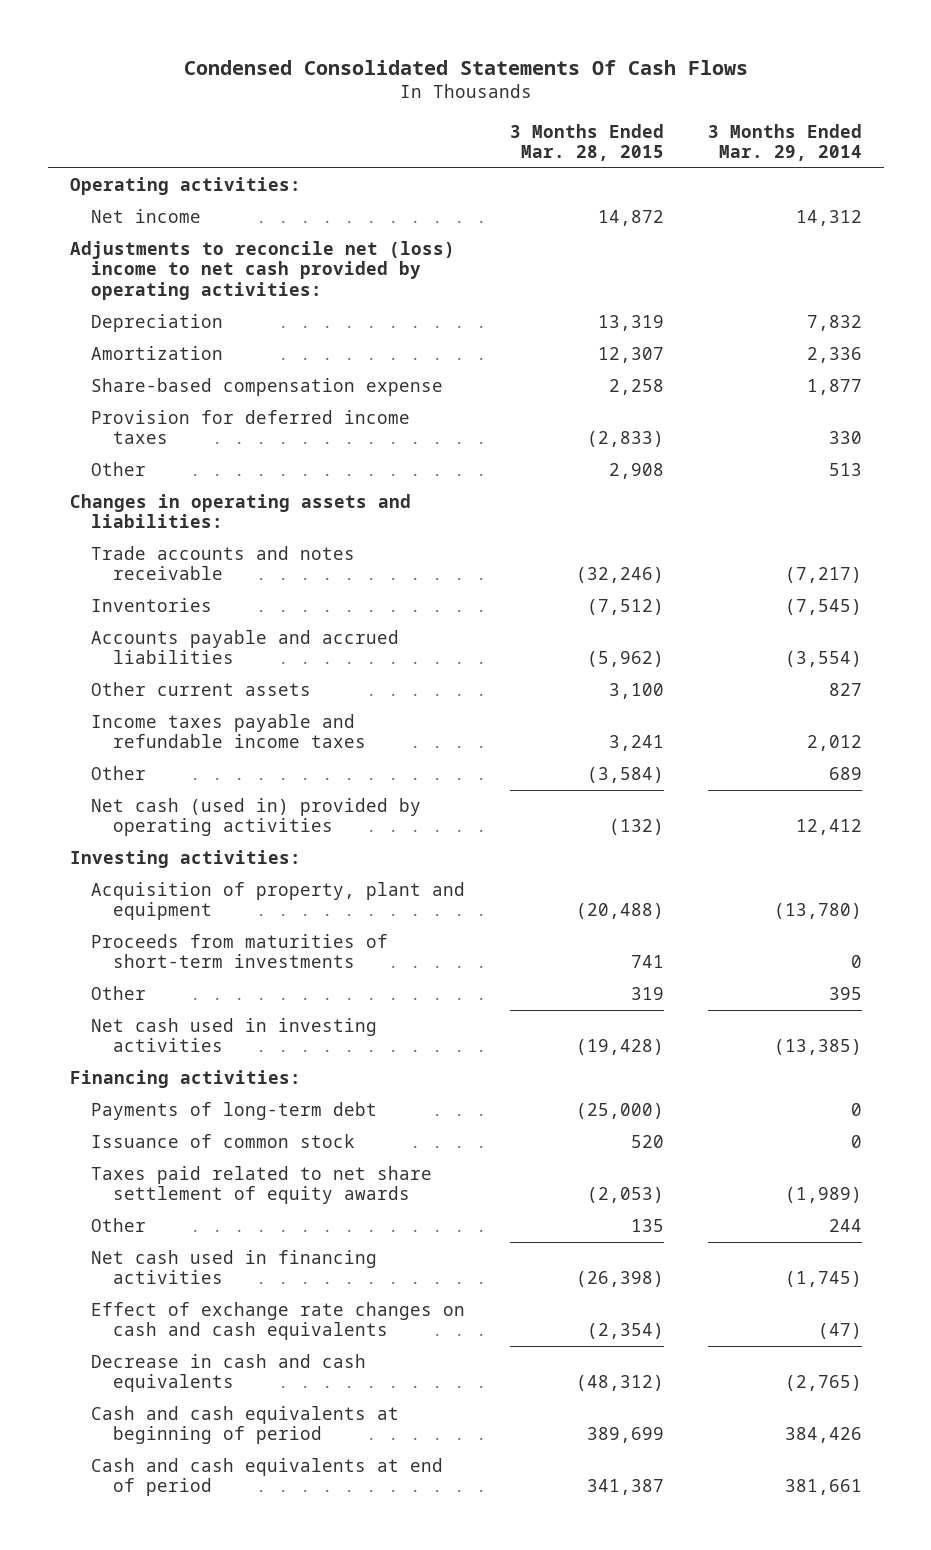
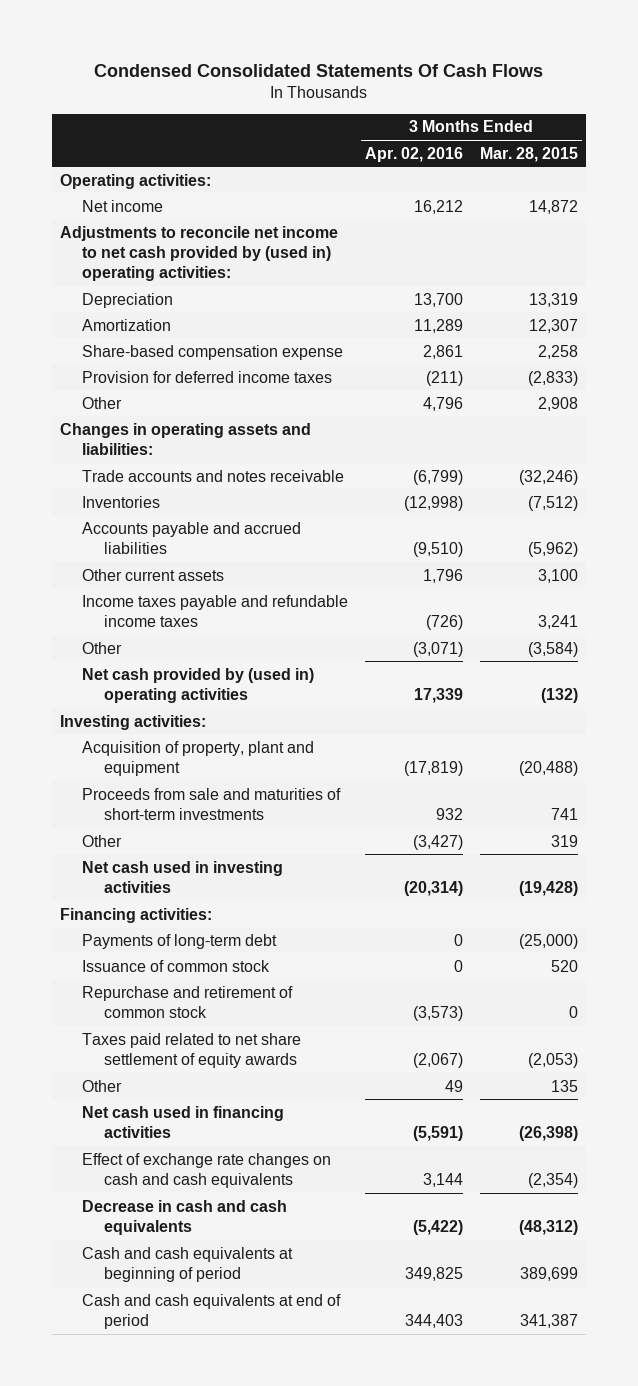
[707,123,862,162] 3 Months Ended Mar. 29, 2014 -> none
none -> [365,146,464,162] Apr. 02, 2016
[69,241,455,300] Adjustments to reconcile net (loss) income to net cash provided by operating activities: -> [60,225,339,282] Adjustments to reconcile net income to net cash provided by (used in) operating activities:
[91,798,422,837] Net cash (used in) provided by operating activities -> [82,667,315,703] Net cash provided by (used in) operating activities
[91,934,389,969] Proceeds from maturities of short-term investments -> [82,787,342,820] Proceeds from sale and maturities of short-term investments
none -> [82,985,294,1018] Repurchase and retirement of common stock

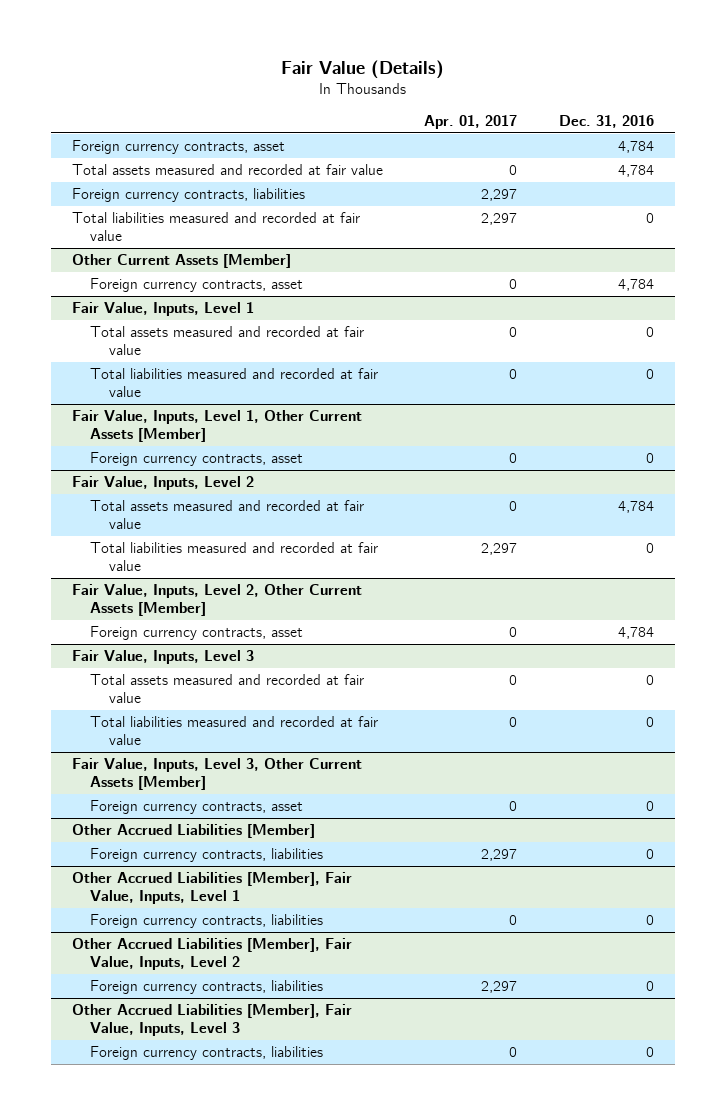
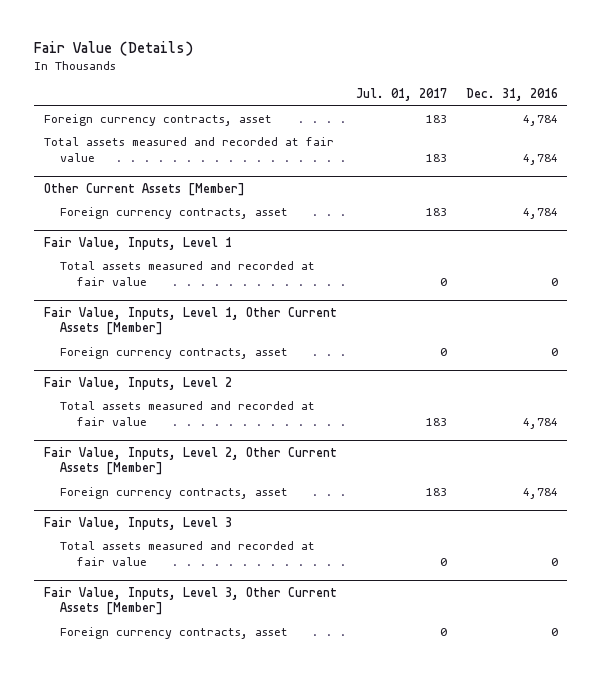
[424,115,518,130] Apr. 01, 2017 -> none
none -> [355,88,447,102] Jul. 01, 2017
[71,187,305,202] Foreign currency contracts, liabilities -> none
[71,211,360,242] Total liabilities measured and recorded at fair value -> none
[90,367,379,398] Total liabilities measured and recorded at fair value -> none
[90,541,379,572] Total liabilities measured and recorded at fair value -> none
[90,715,379,746] Total liabilities measured and recorded at fair value -> none
[71,823,315,838] Other Accrued Liabilities [Member] -> none
[90,847,324,862] Foreign currency contracts, liabilities -> none
[71,871,352,905] Other Accrued Liabilities [Member], Fair Value, Inputs, Level 1 -> none
[90,913,324,928] Foreign currency contracts, liabilities -> none
[71,937,352,971] Other Accrued Liabilities [Member], Fair Value, Inputs, Level 2 -> none
[90,979,324,994] Foreign currency contracts, liabilities -> none
[71,1003,352,1037] Other Accrued Liabilities [Member], Fair Value, Inputs, Level 3 -> none
[90,1045,324,1060] Foreign currency contracts, liabilities -> none

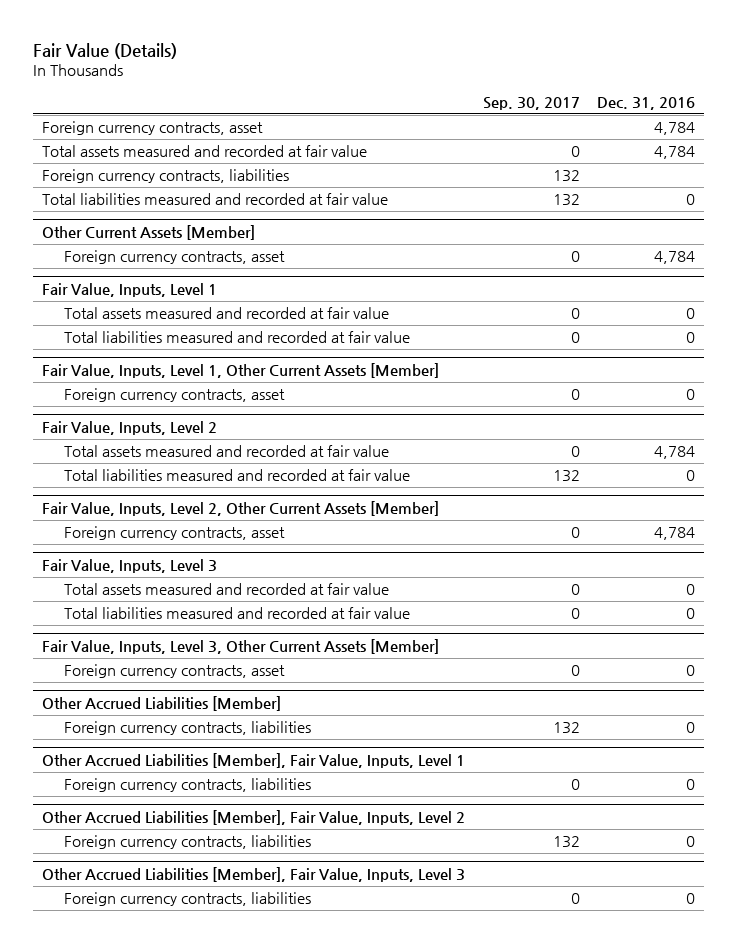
[355,88,447,102] Jul. 01, 2017 -> none
none -> [482,96,580,110] Sep. 30, 2017
none -> [42,169,290,184] Foreign currency contracts, liabilities
none -> [42,193,389,206] Total liabilities measured and recorded at fair value
none -> [64,331,411,344] Total liabilities measured and recorded at fair value
none -> [64,469,411,482] Total liabilities measured and recorded at fair value
none -> [64,607,411,620] Total liabilities measured and recorded at fair value
none -> [42,695,282,711] Other Accrued Liabilities [Member]
none -> [64,721,312,736] Foreign currency contracts, liabilities
none -> [42,752,466,768] Other Accrued Liabilities [Member], Fair Value, Inputs, Level 1
none -> [64,778,312,793] Foreign currency contracts, liabilities
none -> [42,809,466,825] Other Accrued Liabilities [Member], Fair Value, Inputs, Level 2
none -> [64,835,312,850] Foreign currency contracts, liabilities
none -> [42,866,466,882] Other Accrued Liabilities [Member], Fair Value, Inputs, Level 3
none -> [64,892,312,907] Foreign currency contracts, liabilities

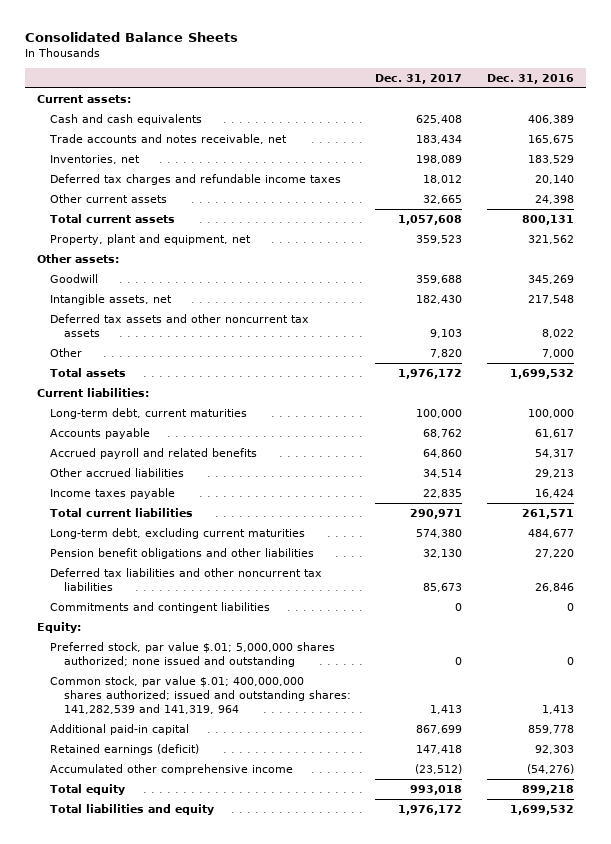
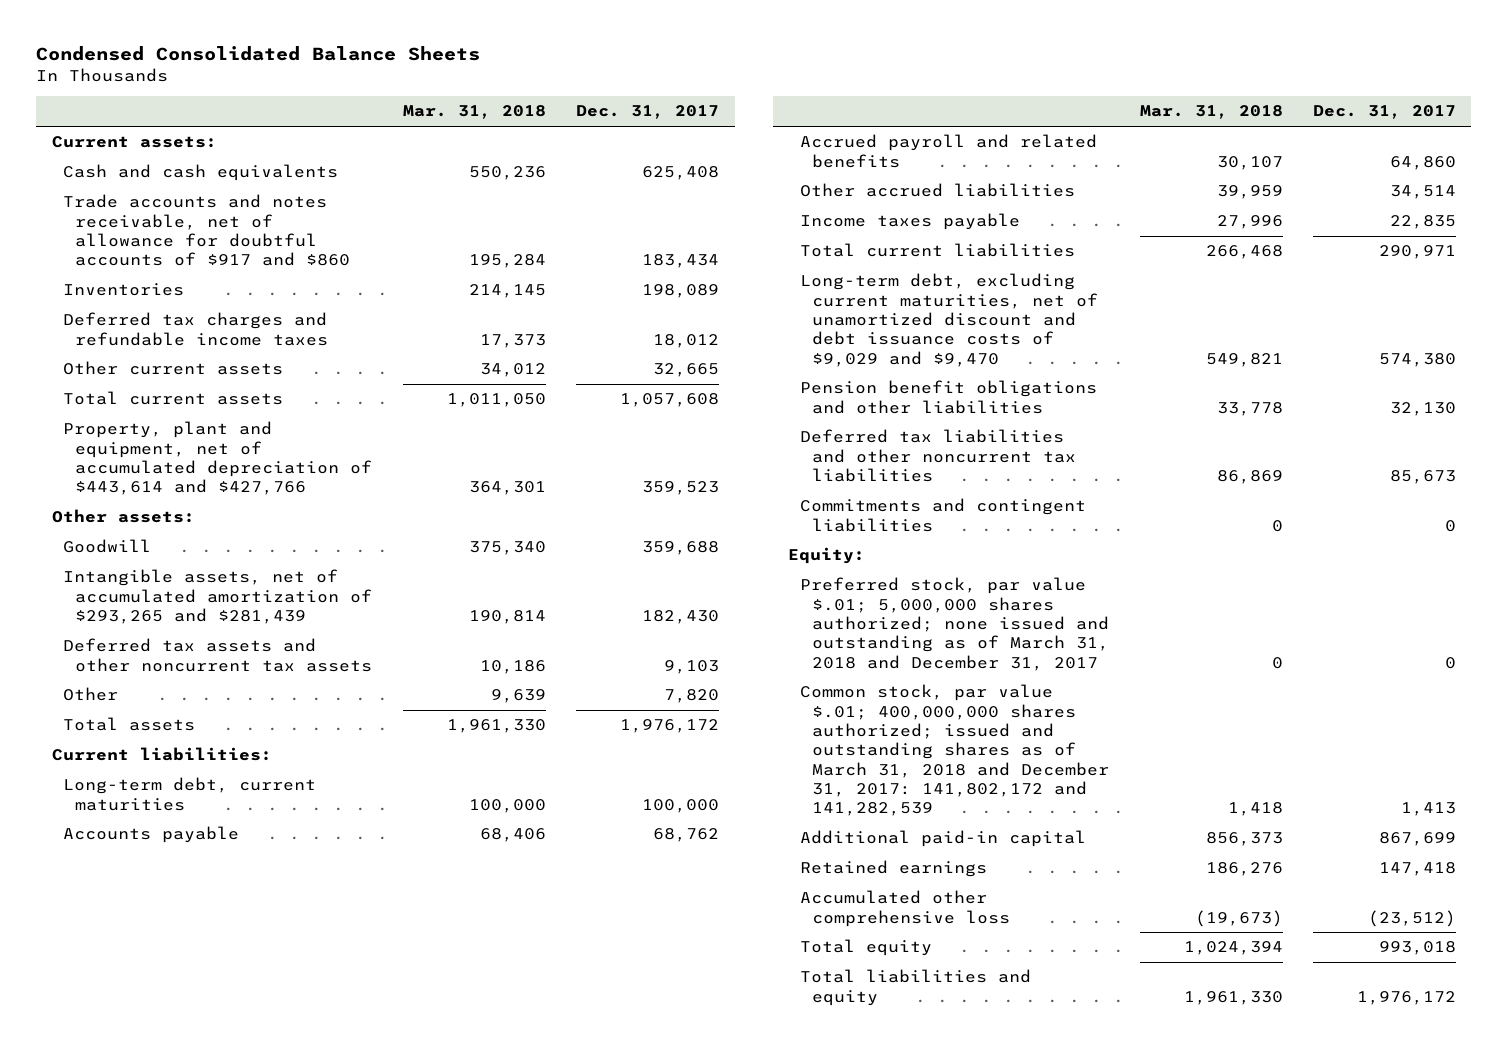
[24,31,238,42] Consolidated Balance Sheets -> [36,46,481,62] Condensed Consolidated Balance Sheets
[486,73,574,84] Dec. 31, 2016 -> none
none -> [402,105,546,120] Mar. 31, 2018
[49,134,288,145] Trade accounts and notes receivable, net -> [63,194,351,267] Trade accounts and notes receivable, net of allowance for doubtful accounts of $917 and $860
[50,155,141,165] Inventories, net -> [63,283,185,297] Inventories
[50,234,252,246] Property, plant and equipment, net -> [63,421,373,496] Property, plant and equipment, net of accumulated depreciation of $443,614 and $427,766
[50,294,173,306] Intangible assets, net -> [63,569,373,624] Intangible assets, net of accumulated amortization of $293,265 and $281,439
[50,528,306,540] Long-term debt, excluding current maturities -> [800,273,1099,367] Long-term debt, excluding current maturities, net of unamortized discount and debt issuance costs of $9,029 and $9,470
[50,642,336,668] Preferred stock, par value $.01; 5,000,000 shares authorized; none issued and outstanding -> [800,577,1110,671] Preferred stock, par value $.01; 5,000,000 shares authorized; none issued and outstanding as of March 31, 2018 and December 31, 2017
[50,676,351,715] Common stock, par value $.01; 400,000,000 shares authorized; issued and outstanding shares: 141,282,539 and 141,319, 964 -> [800,684,1110,817] Common stock, par value $.01; 400,000,000 shares authorized; issued and outstanding shares as of March 31, 2018 and December 31, 2017: 141,802,172 and 141,282,539
[50,744,200,756] Retained earnings (deficit) -> [800,860,988,878] Retained earnings
[50,764,294,776] Accumulated other comprehensive income -> [800,890,1011,927] Accumulated other comprehensive loss

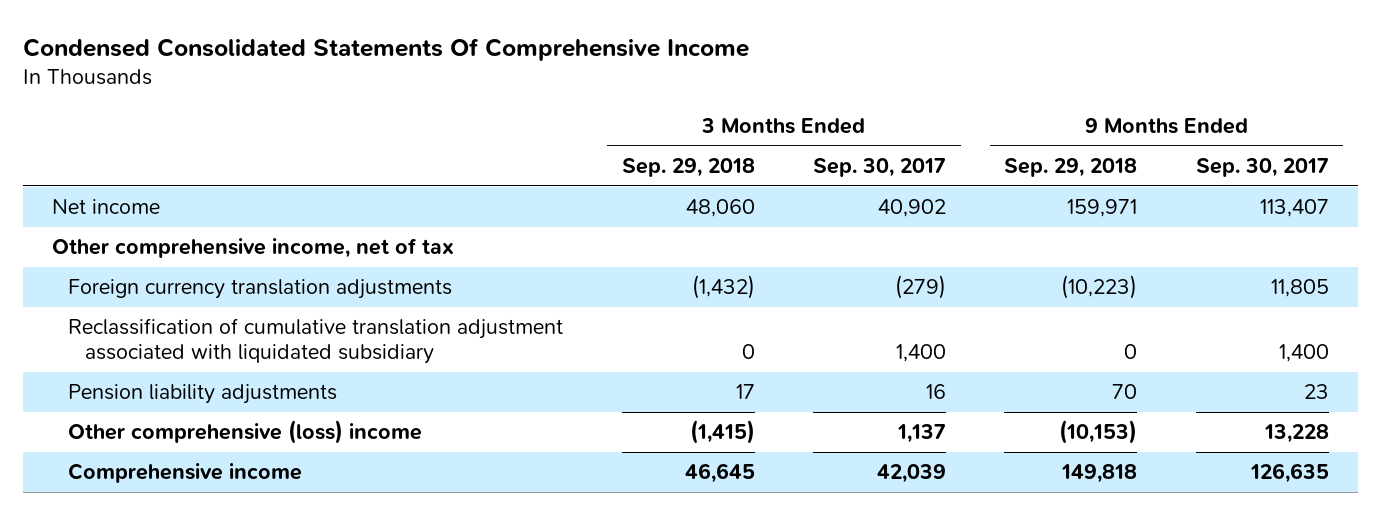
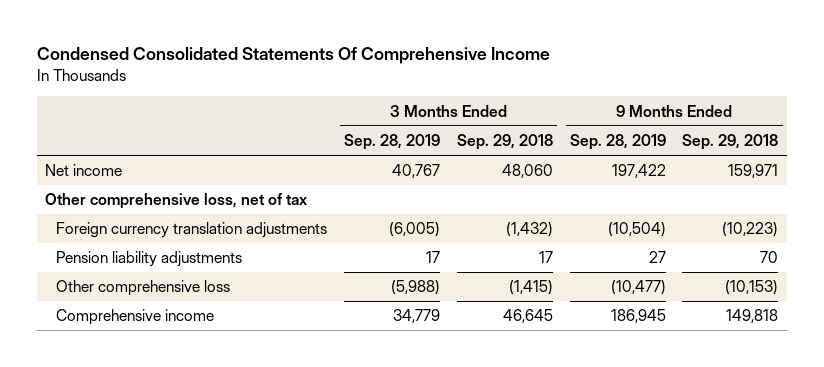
[812,157,946,177] Sep. 30, 2017 -> none
[1195,157,1329,177] Sep. 30, 2017 -> none
none -> [344,133,441,150] Sep. 28, 2019
none -> [569,133,666,150] Sep. 28, 2019
[51,238,454,259] Other comprehensive income, net of tax -> [45,193,309,210] Other comprehensive loss, net of tax
[68,318,564,365] Reclassification of cumulative translation adjustment associated with liquidated subsidiary -> none
[68,420,423,445] Other comprehensive (loss) income -> [56,280,231,297] Other comprehensive loss

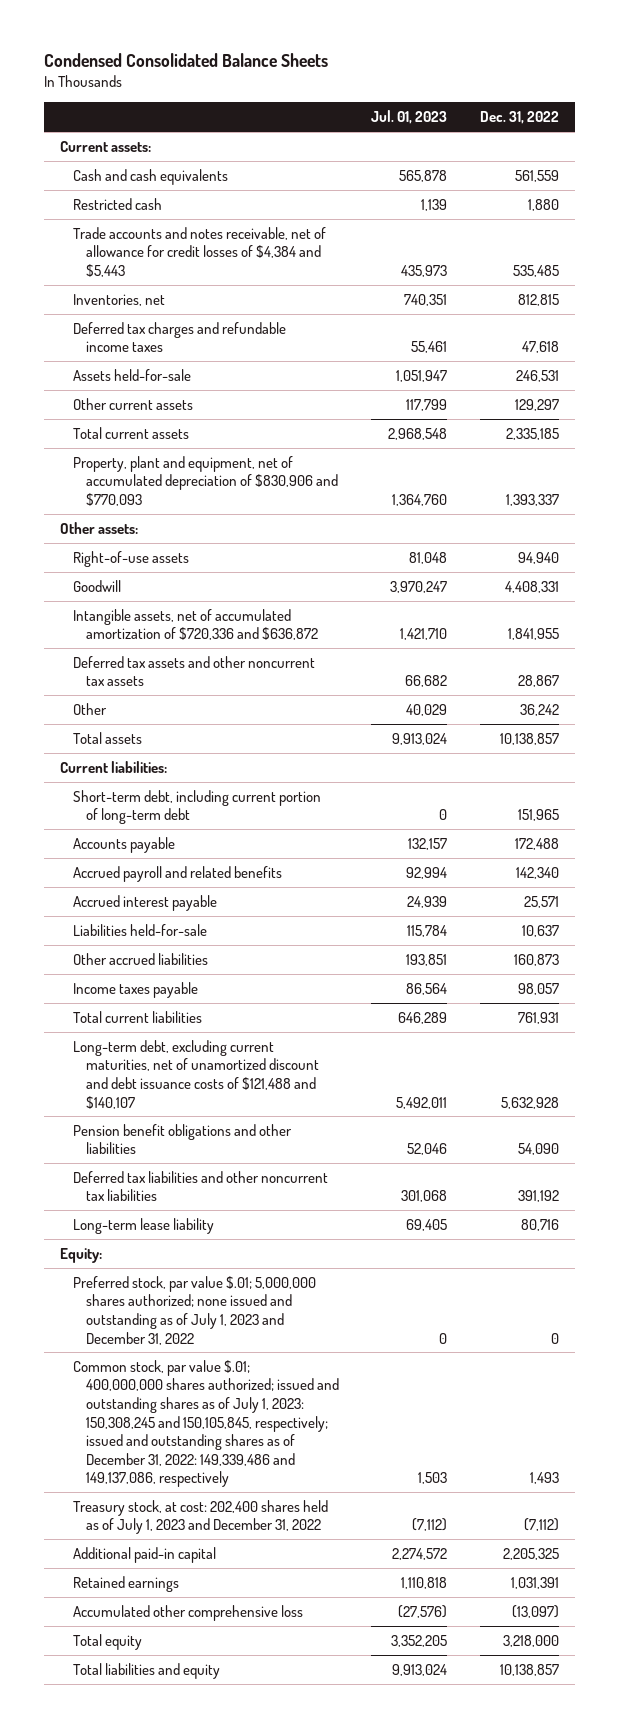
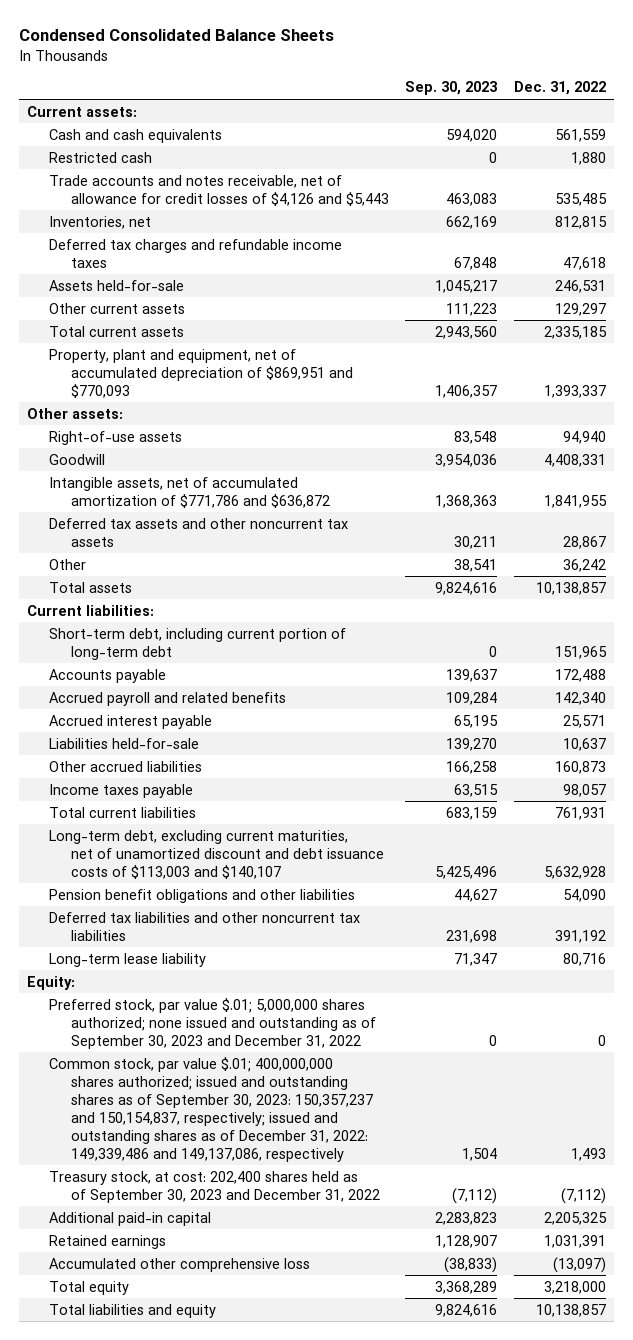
[371,110,448,125] Jul. 01, 2023 -> none
none -> [405,81,498,96] Sep. 30, 2023
[72,226,326,277] Trade accounts and notes receivable, net of allowance for credit losses of $4,384 and $5,443 -> [48,174,389,206] Trade accounts and notes receivable, net of allowance for credit losses of $4,126 and $5,443
[72,455,339,506] Property, plant and equipment, net of accumulated depreciation of $830,906 and $770,093 -> [48,348,353,398] Property, plant and equipment, net of accumulated depreciation of $869,951 and $770,093
[72,608,319,641] Intangible assets, net of accumulated amortization of $720,336 and $636,872 -> [48,476,330,508] Intangible assets, net of accumulated amortization of $771,786 and $636,872
[72,1039,320,1109] Long-term debt, excluding current maturities, net of unamortized discount and debt issuance costs of $121,488 and $140,107 -> [48,829,384,879] Long-term debt, excluding current maturities, net of unamortized discount and debt issuance costs of $113,003 and $140,107
[72,1275,316,1345] Preferred stock, par value $.01; 5,000,000 shares authorized; none issued and outstanding as of July 1, 2023 and December 31, 2022 -> [48,997,376,1049] Preferred stock, par value $.01; 5,000,000 shares authorized; none issued and outstanding as of September 30, 2023 and December 31, 2022
[72,1359,340,1488] Common stock, par value $.01; 400,000,000 shares authorized; issued and outstanding shares as of July 1, 2023: 150,308,245 and 150,105,845, respectively; issued and outstanding shares as of December 31, 2022: 149,339,486 and 149,137,086, respectively -> [48,1056,373,1162] Common stock, par value $.01; 400,000,000 shares authorized; issued and outstanding shares as of September 30, 2023: 150,357,237 and 150,154,837, respectively; issued and outstanding shares as of December 31, 2022: 149,339,486 and 149,137,086, respectively
[72,1499,328,1535] Treasury stock, at cost: 202,400 shares held as of July 1, 2023 and December 31, 2022 -> [48,1170,380,1203] Treasury stock, at cost: 202,400 shares held as of September 30, 2023 and December 31, 2022

